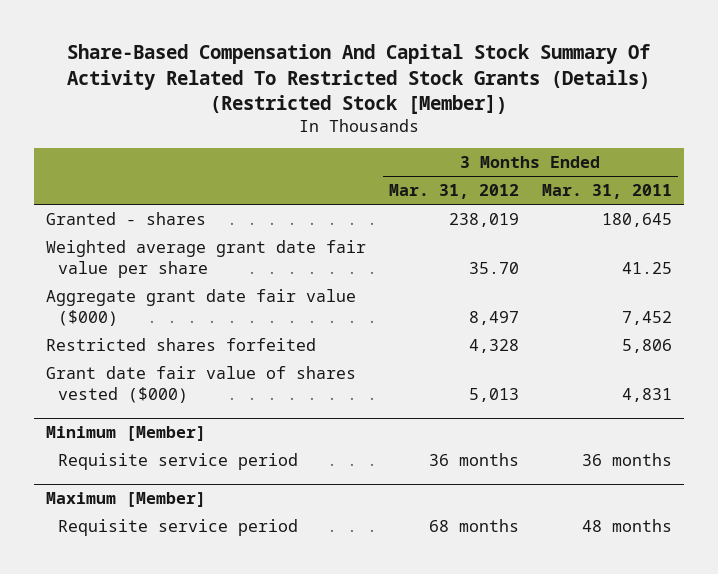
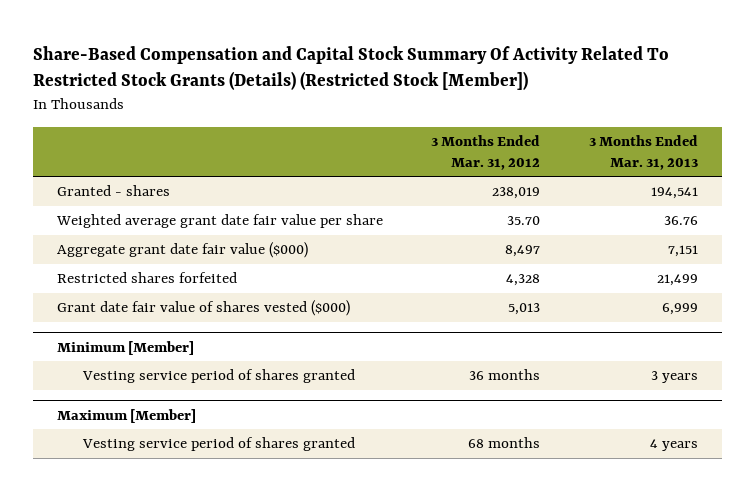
[66,44,651,115] Share-Based Compensation And Capital Stock Summary Of Activity Related To Restricted Stock Grants (Details) (Restricted Stock [Member]) -> [32,45,669,91] Share-Based Compensation and Capital Stock Summary Of Activity Related To Restricted Stock Grants (Details) (Restricted Stock [Member])
[542,184,673,200] Mar. 31, 2011 -> none
none -> [588,134,698,170] 3 Months Ended Mar. 31, 2013
[58,452,299,470] Requisite service period -> none
none -> [81,369,355,384] Vesting service period of shares granted
[58,518,299,536] Requisite service period -> none
none -> [81,437,355,452] Vesting service period of shares granted

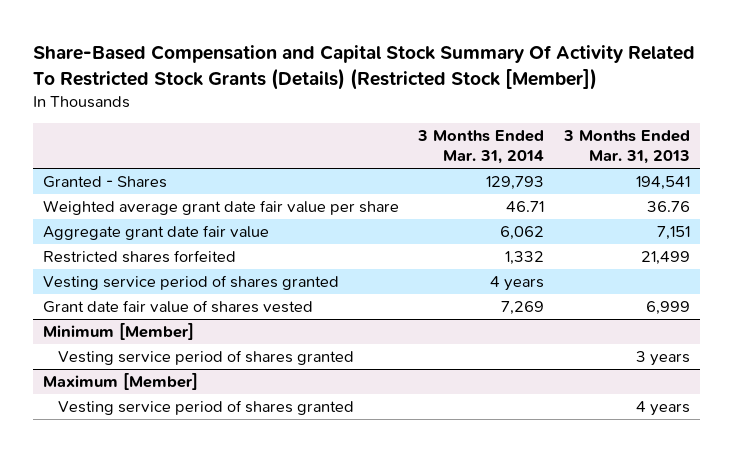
[431,134,541,170] 3 Months Ended Mar. 31, 2012 -> none
none -> [417,130,545,165] 3 Months Ended Mar. 31, 2014
[57,185,171,197] Granted - shares -> [43,176,168,189] Granted - Shares
[57,242,309,259] Aggregate grant date fair value ($000) -> [43,225,270,241] Aggregate grant date fair value
none -> [43,275,340,291] Vesting service period of shares granted
[57,300,351,317] Grant date fair value of shares vested ($000) -> [43,300,314,314] Grant date fair value of shares vested

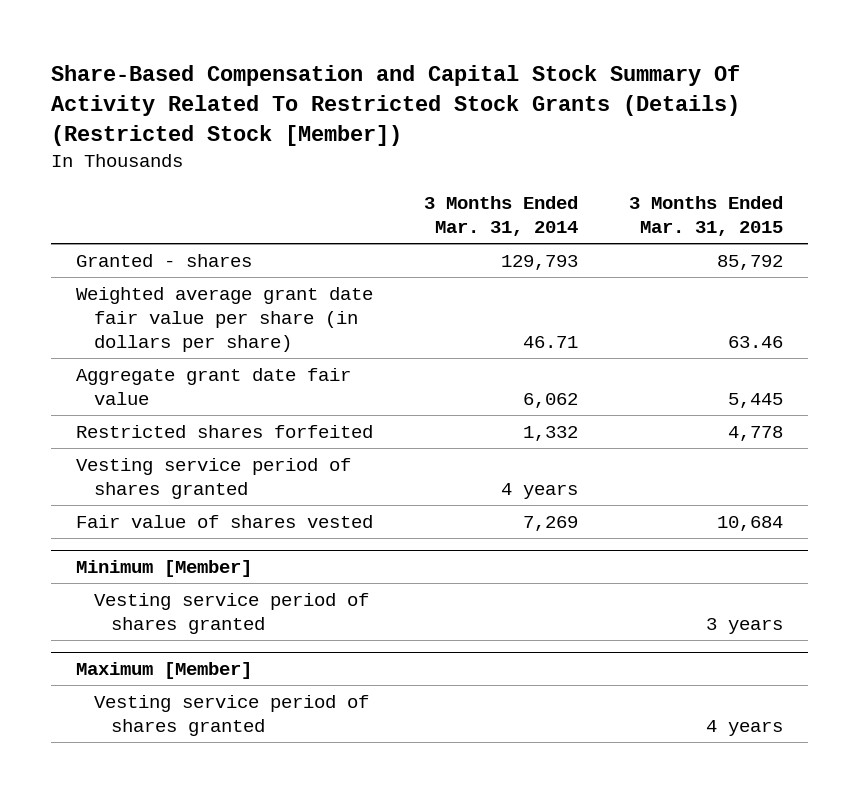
[562,130,690,165] 3 Months Ended Mar. 31, 2013 -> none
none -> [628,195,783,237] 3 Months Ended Mar. 31, 2015
[43,176,168,189] Granted - Shares -> [76,253,253,267] Granted - shares
[43,200,400,216] Weighted average grant date fair value per share -> [76,286,374,353] Weighted average grant date fair value per share (in dollars per share)
[43,300,314,314] Grant date fair value of shares vested -> [76,514,374,528] Fair value of shares vested

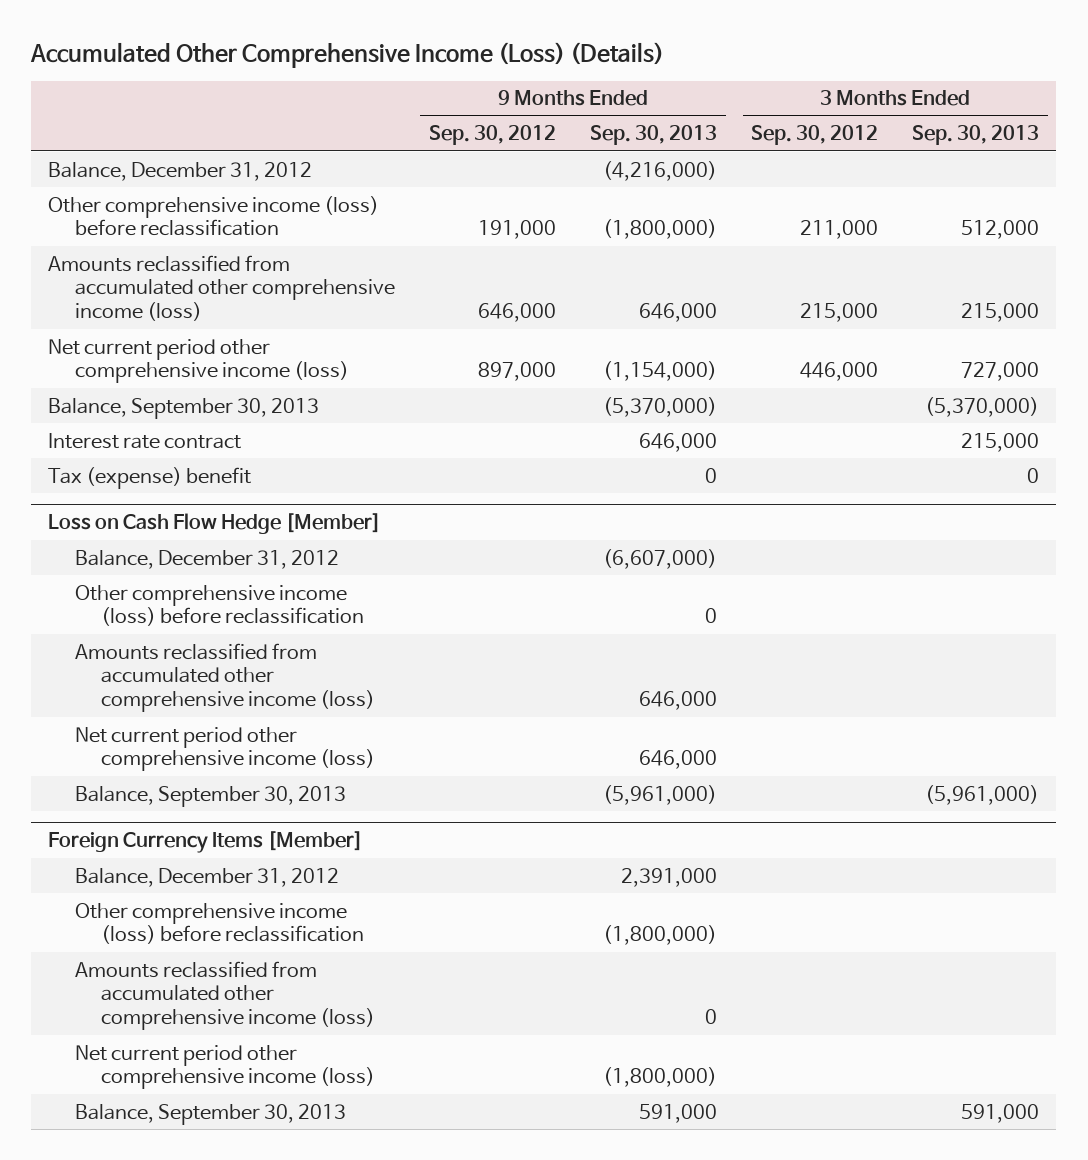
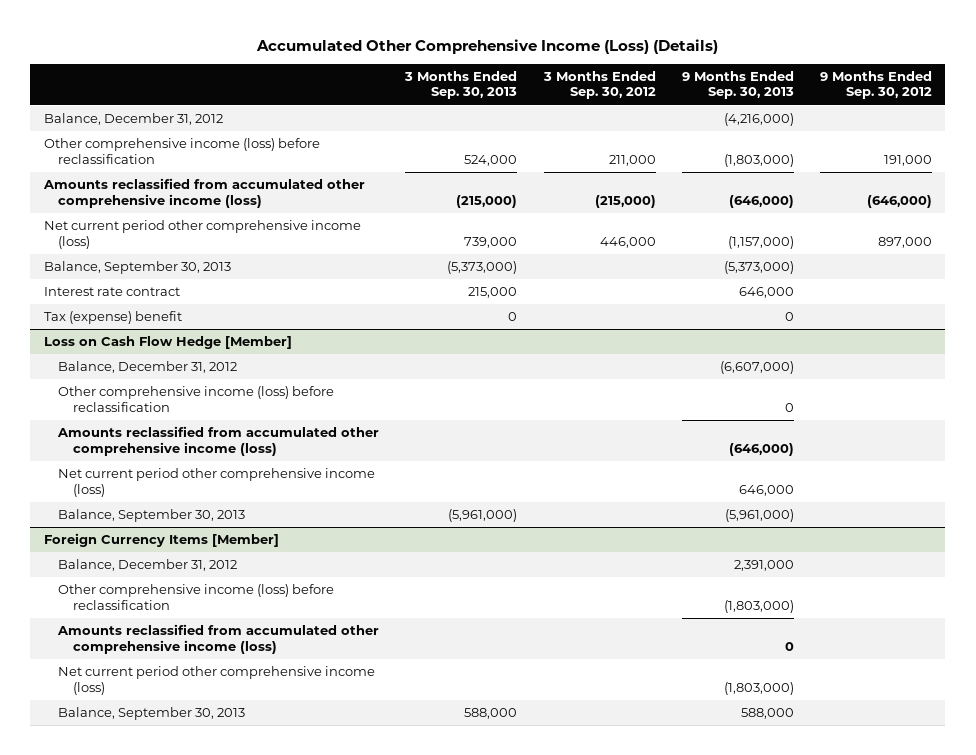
[603,219,718,240] (1,800,000) -> [723,153,794,167] (1,803,000)
[961,220,1040,240] 512,000 -> [464,154,518,166] 524,000
[477,302,556,322] 646,000 -> [867,194,933,208] (646,000)
[639,302,718,322] 646,000 -> [728,194,794,208] (646,000)
[800,302,879,322] 215,000 -> [594,194,656,208] (215,000)
[961,302,1040,322] 215,000 -> [456,194,518,208] (215,000)
[603,361,718,382] (1,154,000) -> [727,235,794,249] (1,157,000)
[961,362,1040,382] 727,000 -> [464,236,518,248] 739,000
[603,396,718,417] (5,370,000) -> [723,261,794,275] (5,373,000)
[925,396,1040,417] (5,370,000) -> [447,261,518,275] (5,373,000)
[639,690,718,710] 646,000 -> [728,442,794,456] (646,000)
[603,925,718,946] (1,800,000) -> [723,599,794,613] (1,803,000)
[603,1067,718,1088] (1,800,000) -> [723,681,794,695] (1,803,000)
[639,1103,718,1123] 591,000 -> [740,708,794,720] 588,000
[961,1103,1040,1123] 591,000 -> [464,708,518,720] 588,000

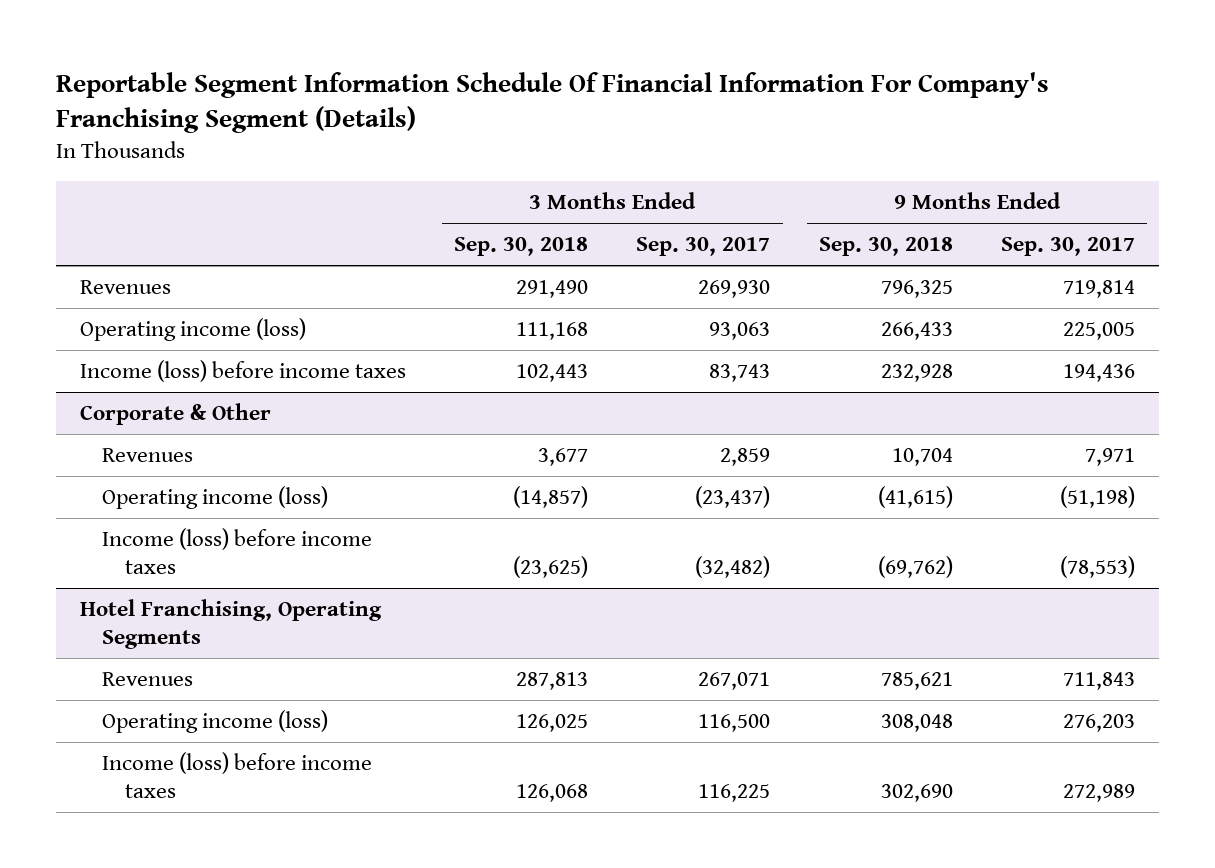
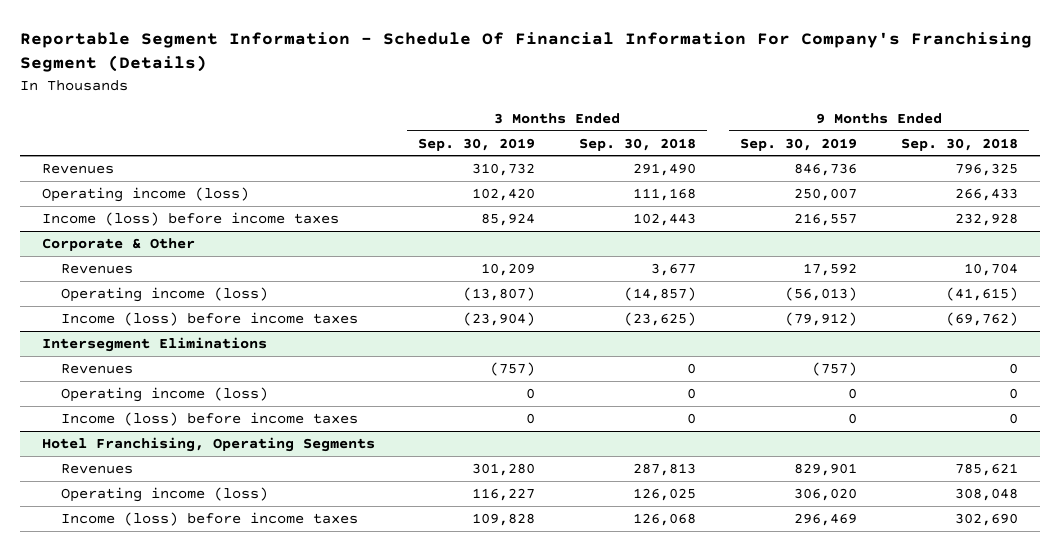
[55,71,1049,134] Reportable Segment Information Schedule Of Financial Information For Company's Franchising Segment (Details) -> [19,32,1032,73] Reportable Segment Information - Schedule Of Financial Information For Company's Franchising Segment (Details)
[636,237,771,257] Sep. 30, 2017 -> none
[1000,237,1135,257] Sep. 30, 2017 -> none
none -> [418,137,536,151] Sep. 30, 2019
none -> [740,137,858,151] Sep. 30, 2019
none -> [41,337,267,353] Intersegment Eliminations
none -> [60,364,133,375] Revenues
none -> [60,387,268,403] Operating income (loss)
none -> [60,412,358,427] Income (loss) before income taxes

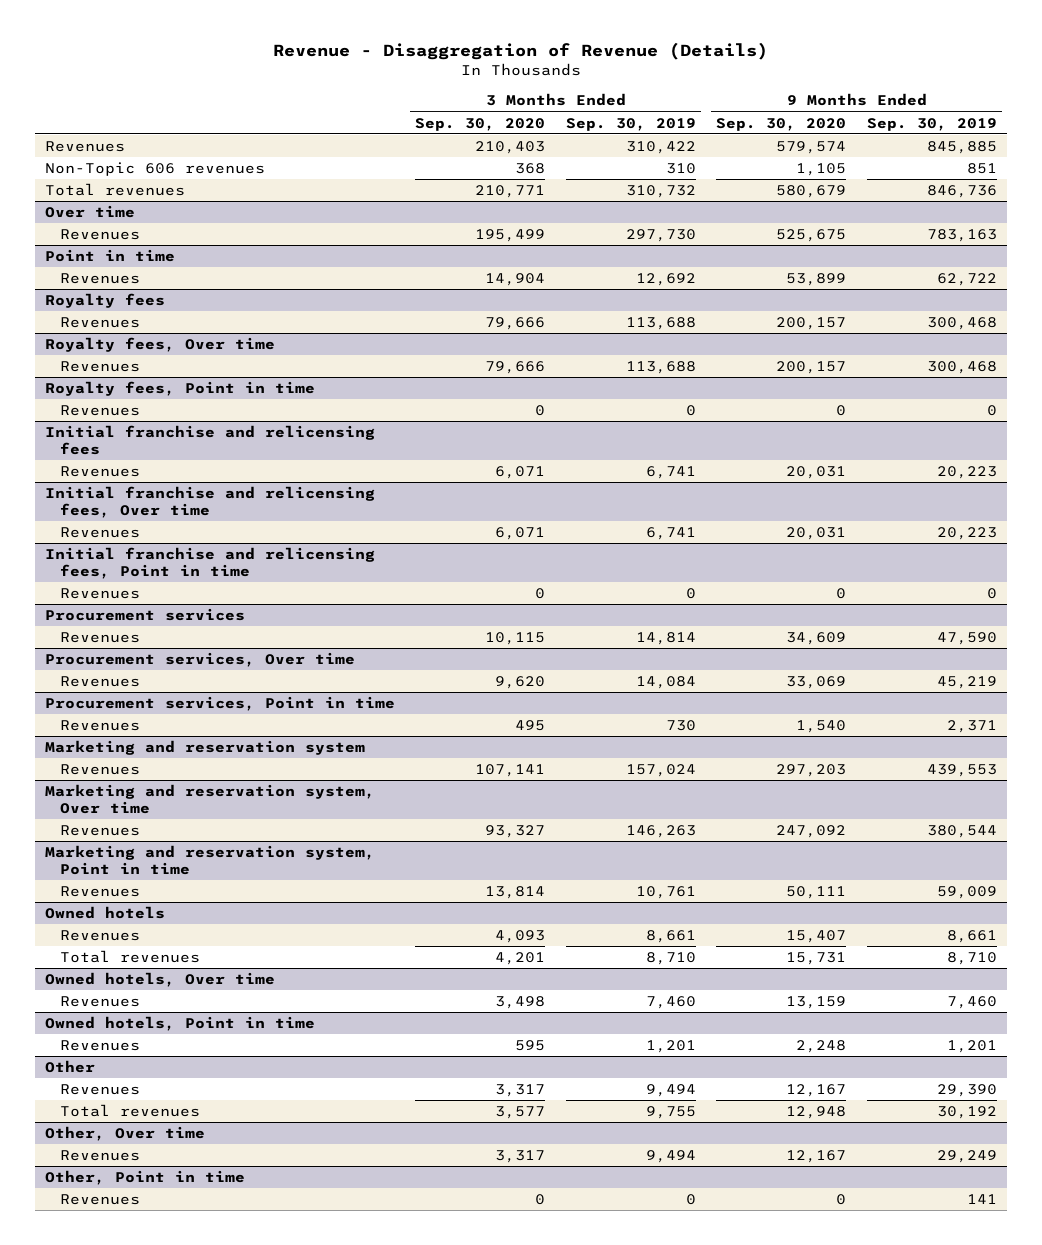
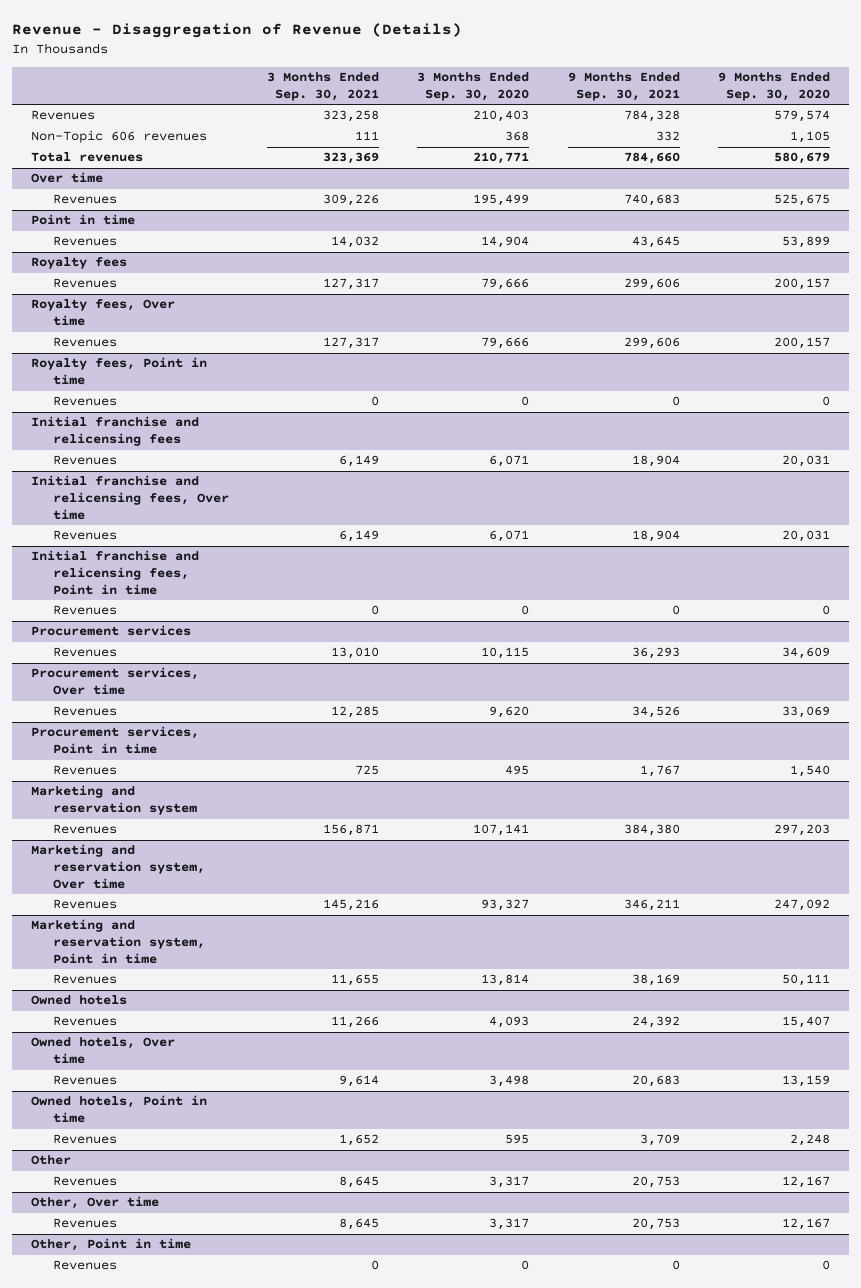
[565,117,696,131] Sep. 30, 2019 -> none
[866,117,997,131] Sep. 30, 2019 -> none
none -> [267,72,380,101] 3 Months Ended Sep. 30, 2021
none -> [567,72,680,101] 9 Months Ended Sep. 30, 2021
[60,950,201,964] Total revenues -> none
[60,1104,201,1118] Total revenues -> none

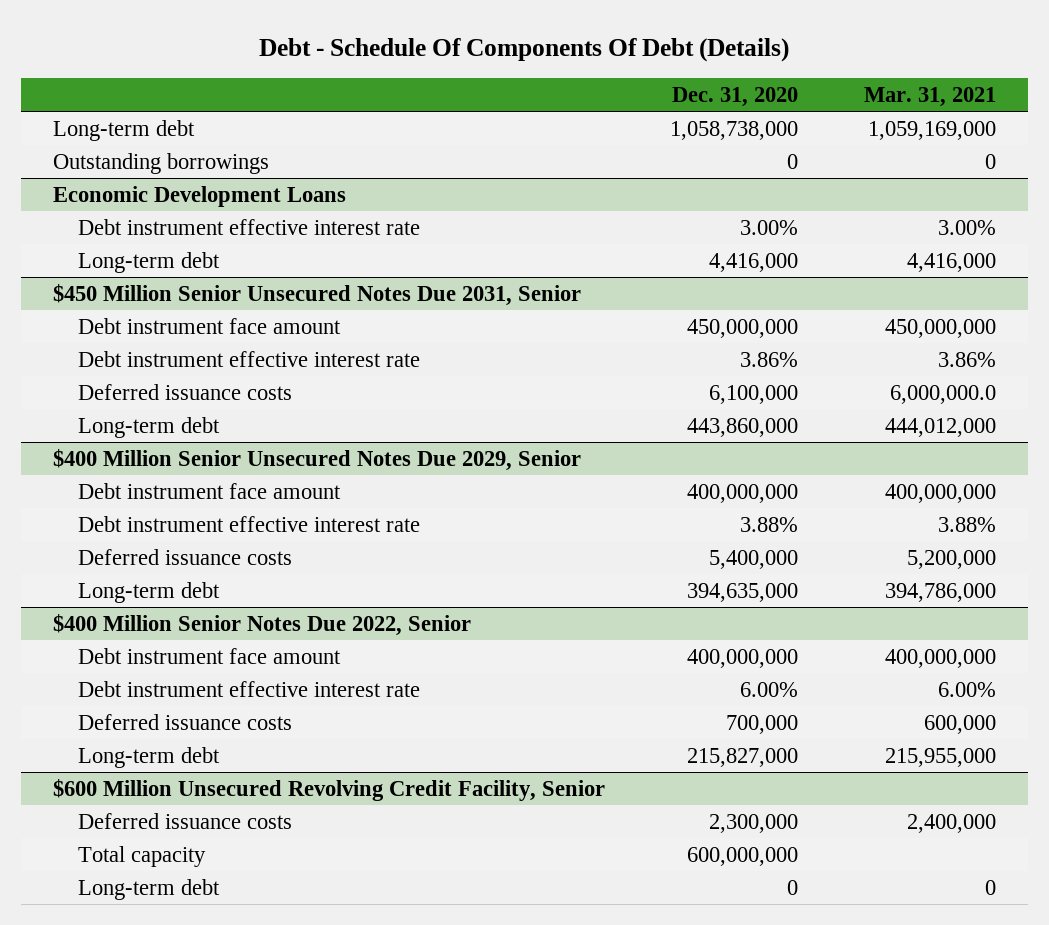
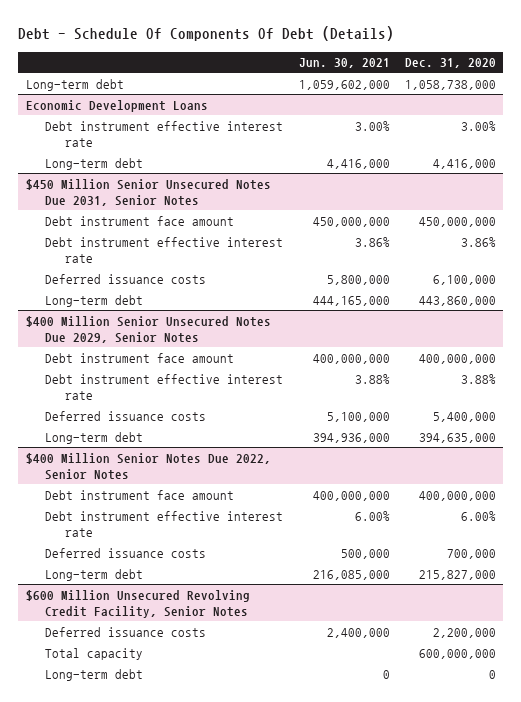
[863,86,996,107] Mar. 31, 2021 -> none
none -> [298,58,390,69] Jun. 30, 2021
[53,152,270,174] Outstanding borrowings -> none
[53,283,582,306] $450 Million Senior Unsecured Notes Due 2031, Senior -> [25,178,271,207] $450 Million Senior Unsecured Notes Due 2031, Senior Notes
[53,448,582,471] $400 Million Senior Unsecured Notes Due 2029, Senior -> [25,315,271,344] $400 Million Senior Unsecured Notes Due 2029, Senior Notes
[53,613,472,636] $400 Million Senior Notes Due 2022, Senior -> [25,452,271,481] $400 Million Senior Notes Due 2022, Senior Notes
[53,778,606,801] $600 Million Unsecured Revolving Credit Facility, Senior -> [25,589,250,619] $600 Million Unsecured Revolving Credit Facility, Senior Notes
[709,813,799,833] 2,300,000 -> [432,627,496,638] 2,200,000

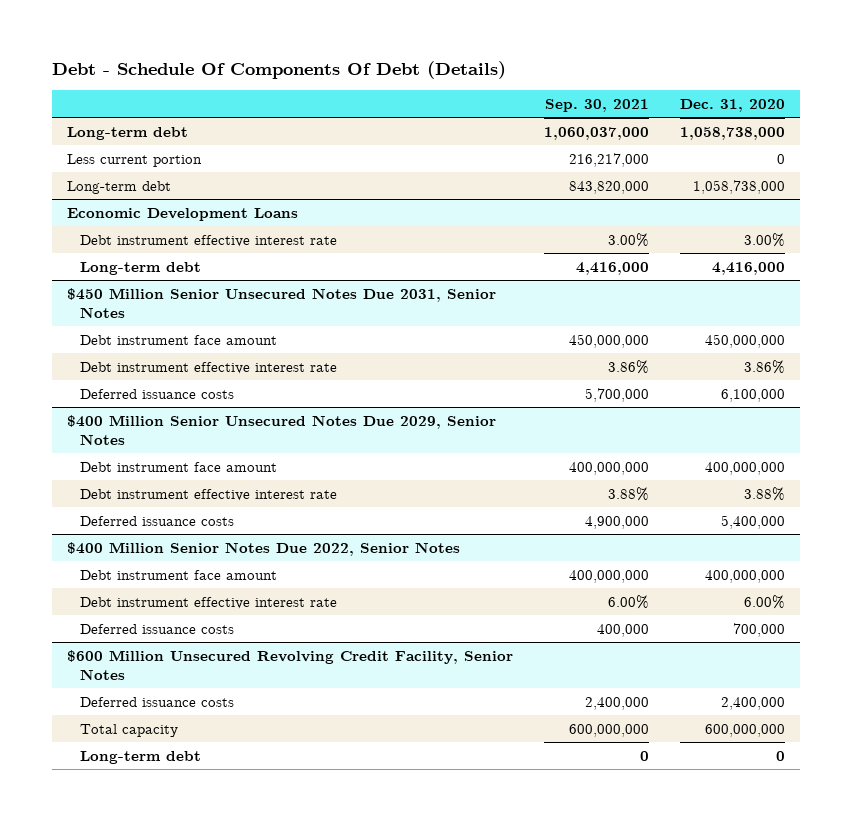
[298,58,390,69] Jun. 30, 2021 -> none
none -> [544,98,649,112] Sep. 30, 2021
none -> [67,153,203,167] Less current portion
none -> [67,180,172,194] Long-term debt
[45,294,144,307] Long-term debt -> none
[45,431,144,444] Long-term debt -> none
[45,568,144,581] Long-term debt -> none
[432,627,496,638] 2,200,000 -> [720,696,785,710] 2,400,000

